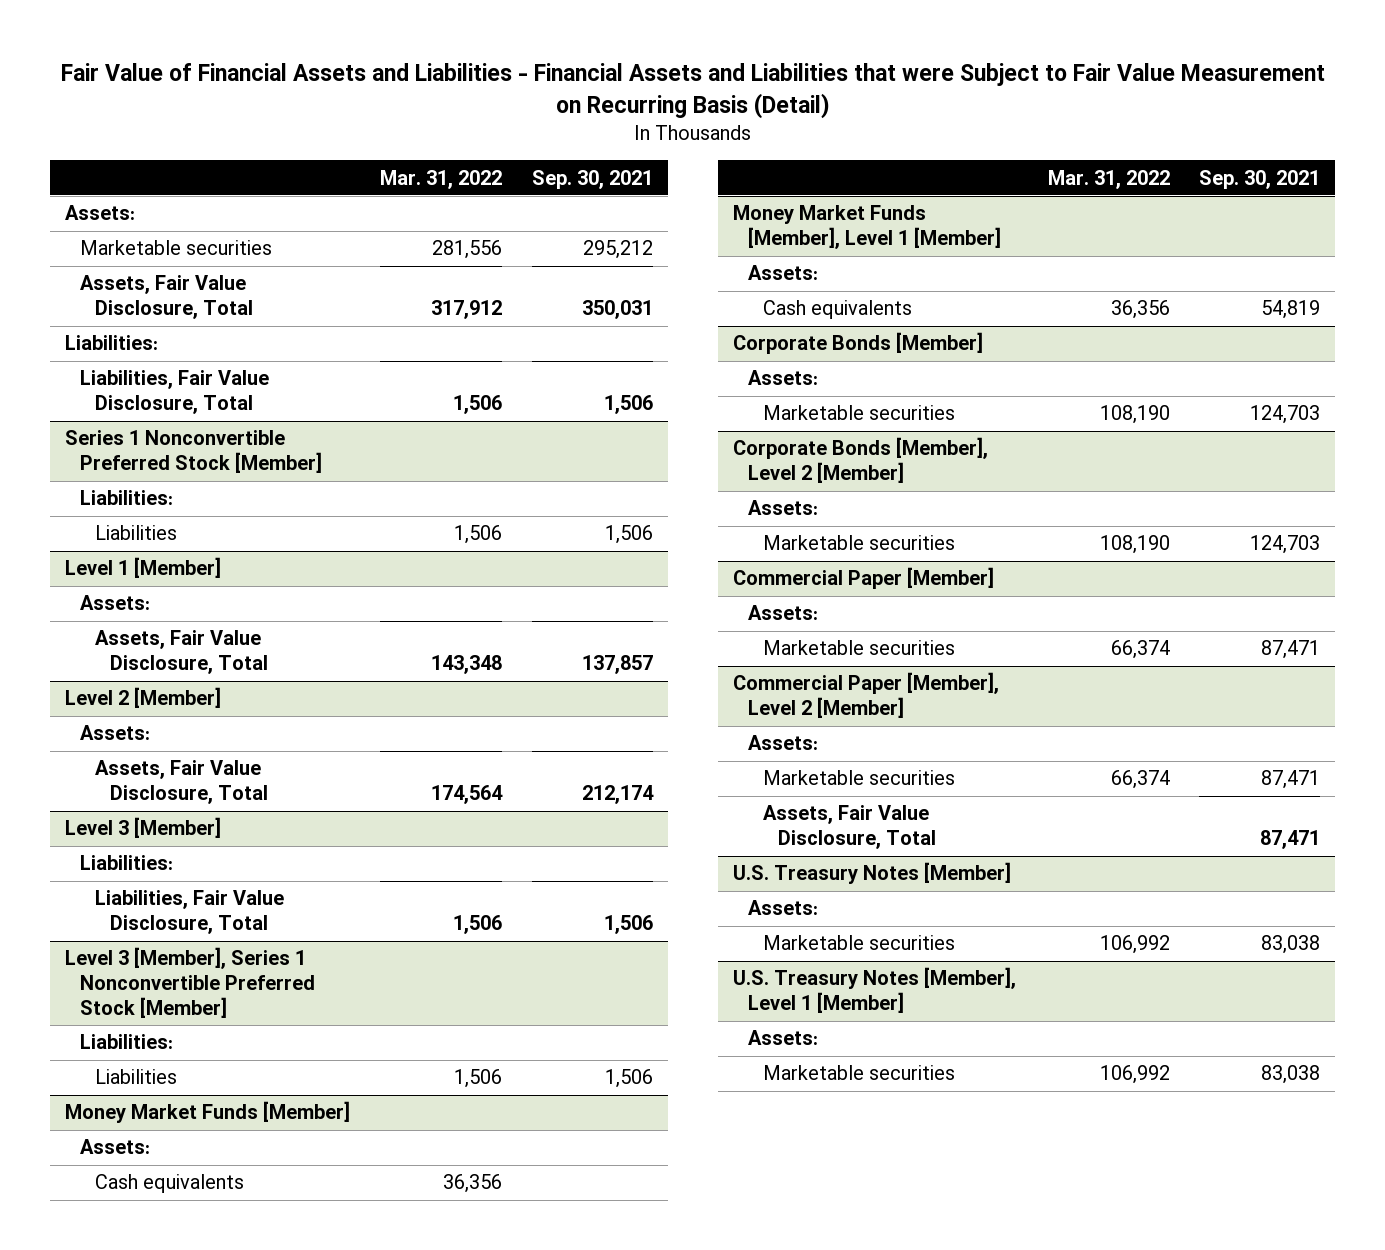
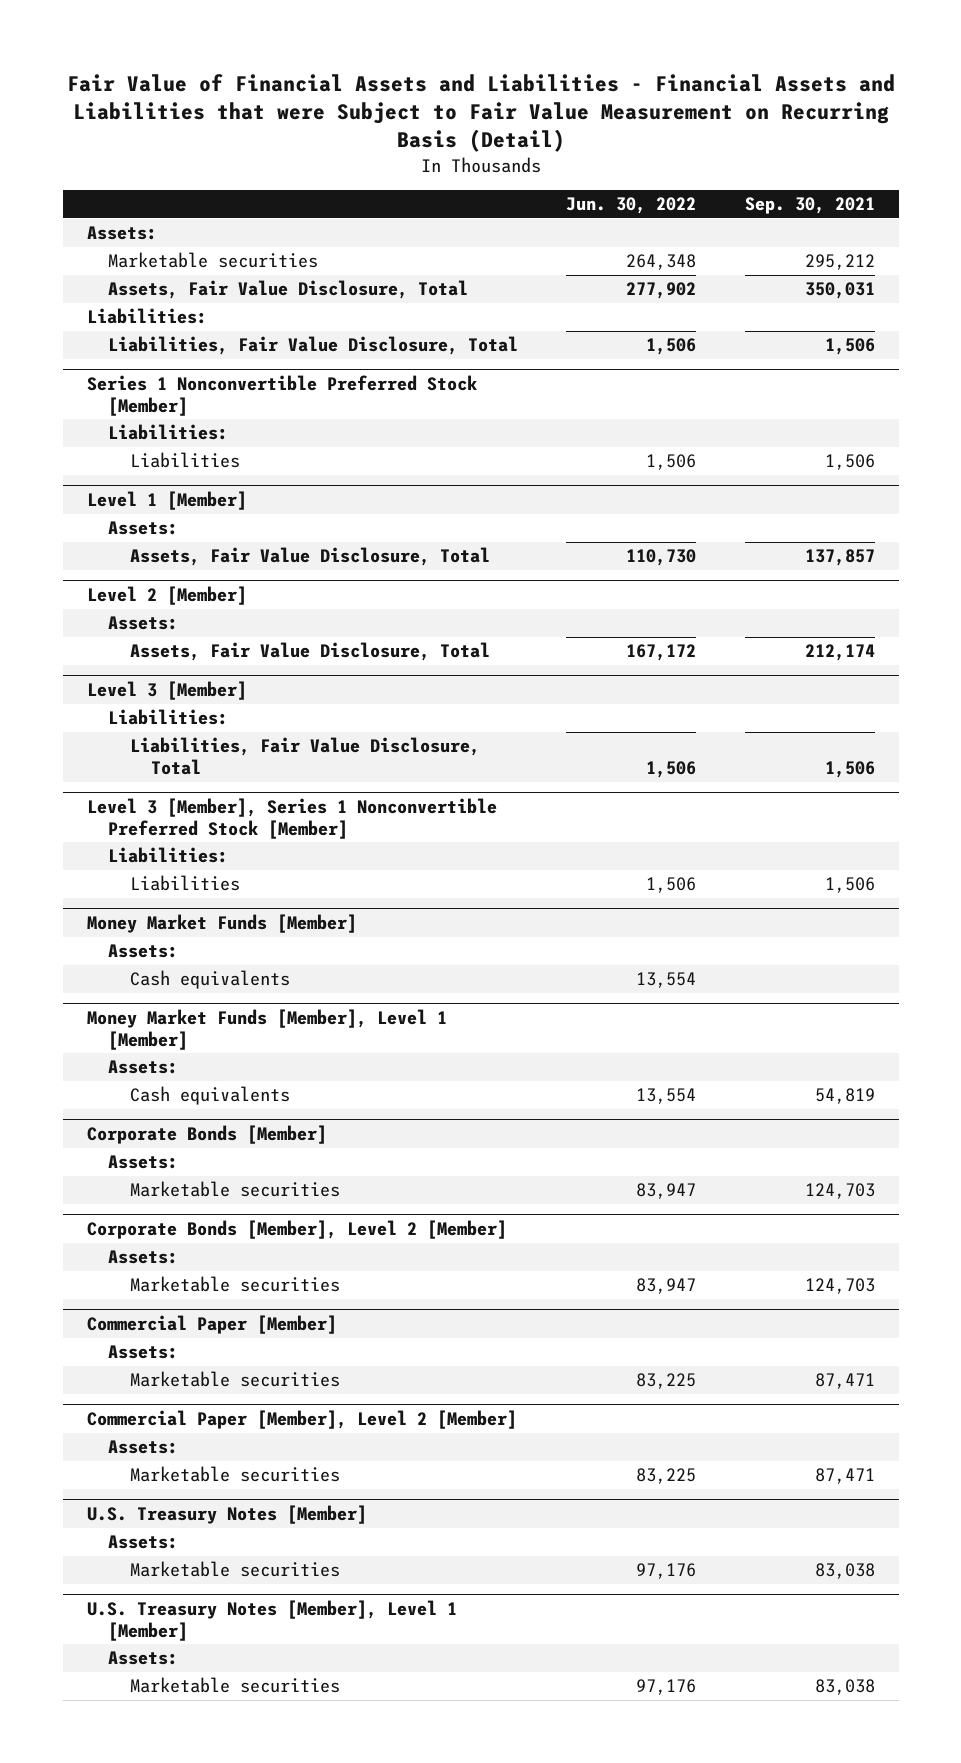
[379,169,502,189] Mar. 31, 2022 -> none
none -> [566,197,697,215] Jun. 30, 2022
[762,805,937,850] Assets, Fair Value Disclosure, Total -> none

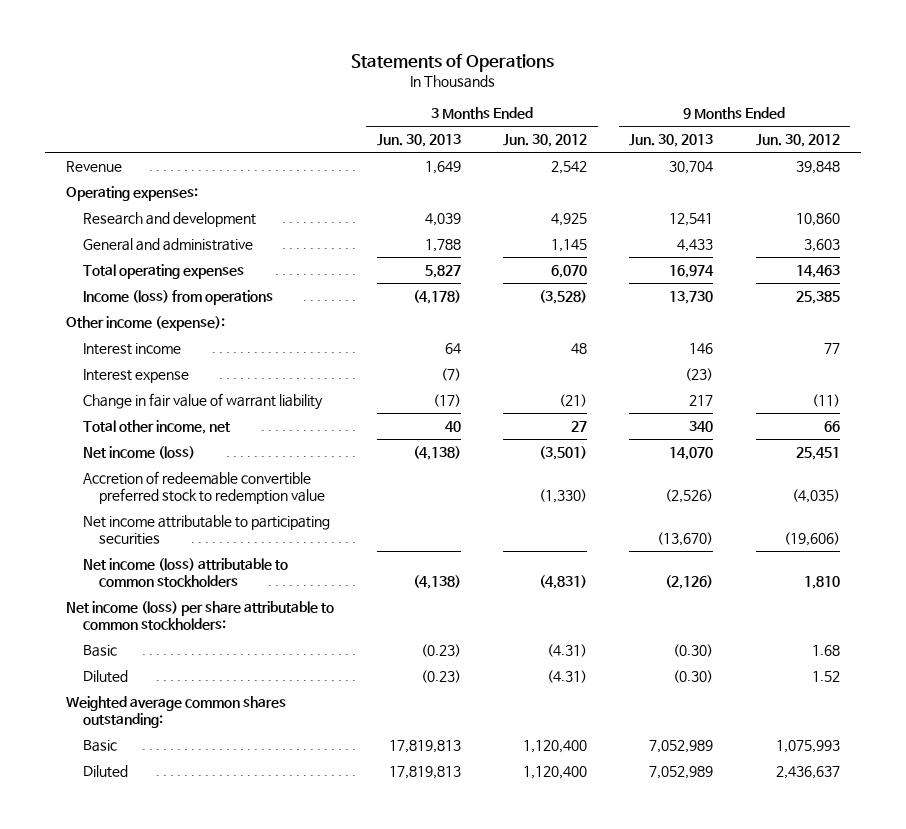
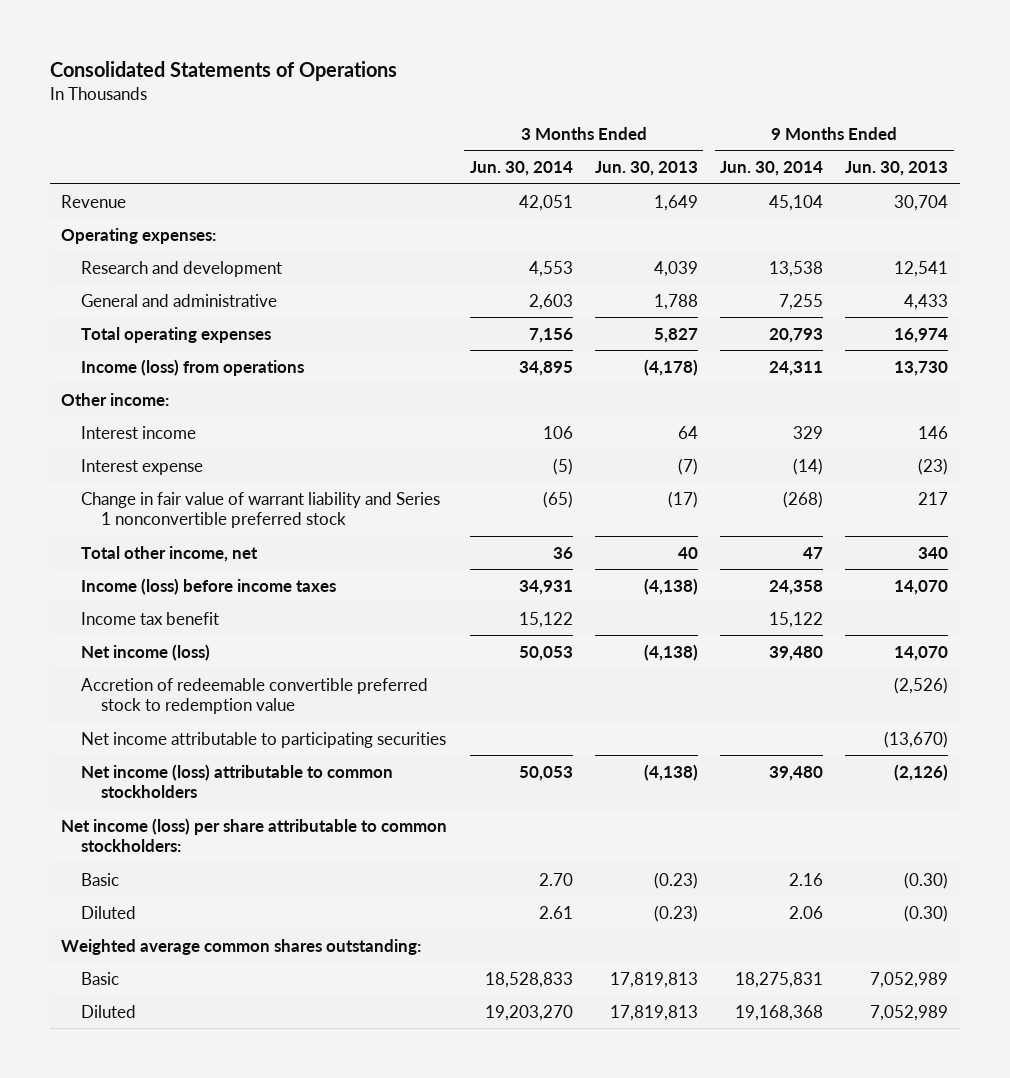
[350,54,554,73] Statements of Operations -> [50,60,398,81] Consolidated Statements of Operations
[502,134,587,148] Jun. 30, 2012 -> none
[755,134,840,148] Jun. 30, 2012 -> none
none -> [469,161,573,177] Jun. 30, 2014
none -> [720,161,824,177] Jun. 30, 2014
[66,316,226,332] Other income (expense): -> [61,392,170,406] Other income:
[82,393,323,411] Change in fair value of warrant liability -> [80,491,440,529] Change in fair value of warrant liability and Series 1 nonconvertible preferred stock
none -> [80,577,336,595] Income (loss) before income taxes
none -> [80,611,219,625] Income tax benefit

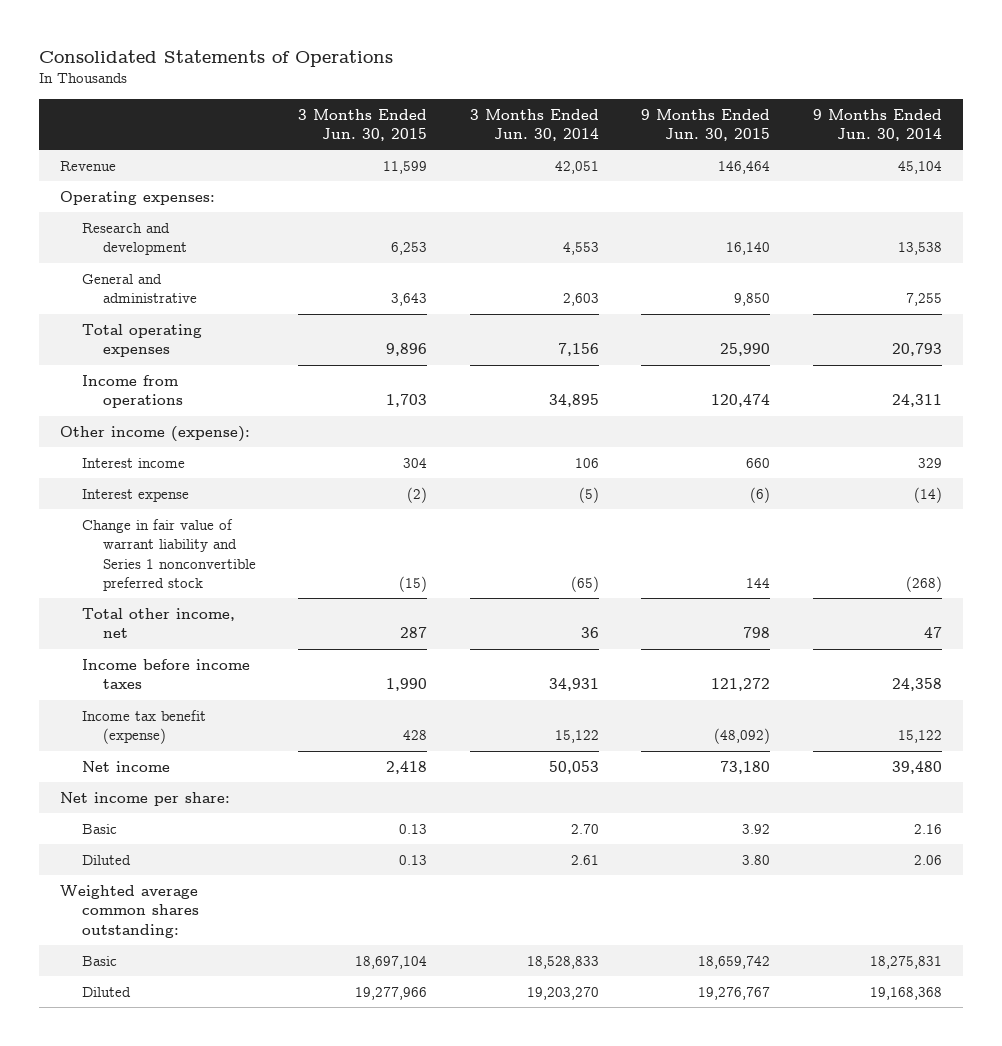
[594,161,698,177] Jun. 30, 2013 -> none
[845,161,949,177] Jun. 30, 2013 -> none
none -> [298,108,428,141] 3 Months Ended Jun. 30, 2015
none -> [641,108,771,141] 9 Months Ended Jun. 30, 2015
[80,358,304,376] Income (loss) from operations -> [81,374,183,409] Income from operations
[61,392,170,406] Other income: -> [60,425,251,442] Other income (expense):
[80,677,428,715] Accretion of redeemable convertible preferred stock to redemption value -> none
[80,731,446,748] Net income attributable to participating securities -> none
[80,763,393,799] Net income (loss) attributable to common stockholders -> none
[80,577,336,595] Income (loss) before income taxes -> [81,658,250,690] Income before income taxes
[80,611,219,625] Income tax benefit -> [81,709,206,745] Income tax benefit (expense)
[80,643,210,661] Net income (loss) -> [81,760,170,772] Net income
[61,817,448,853] Net income (loss) per share attributable to common stockholders: -> [60,791,231,806] Net income per share:

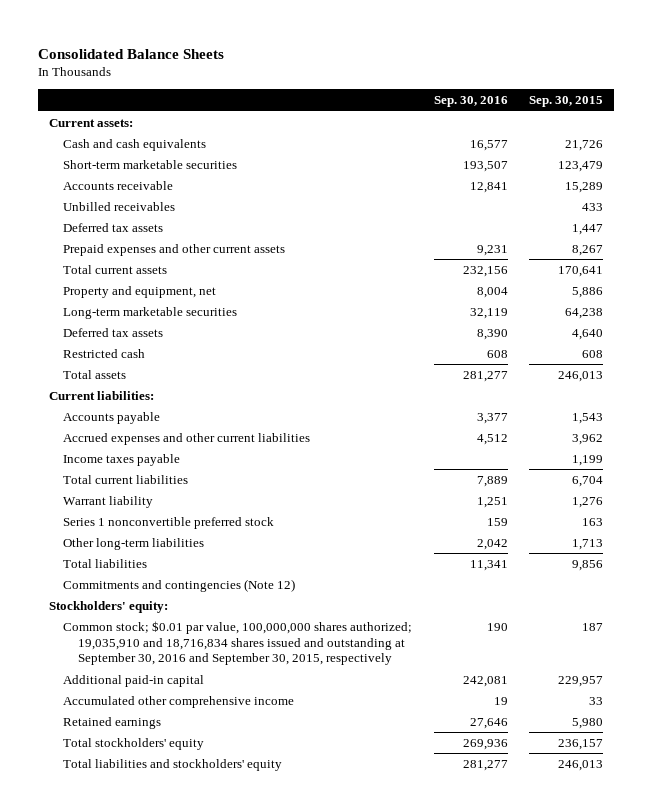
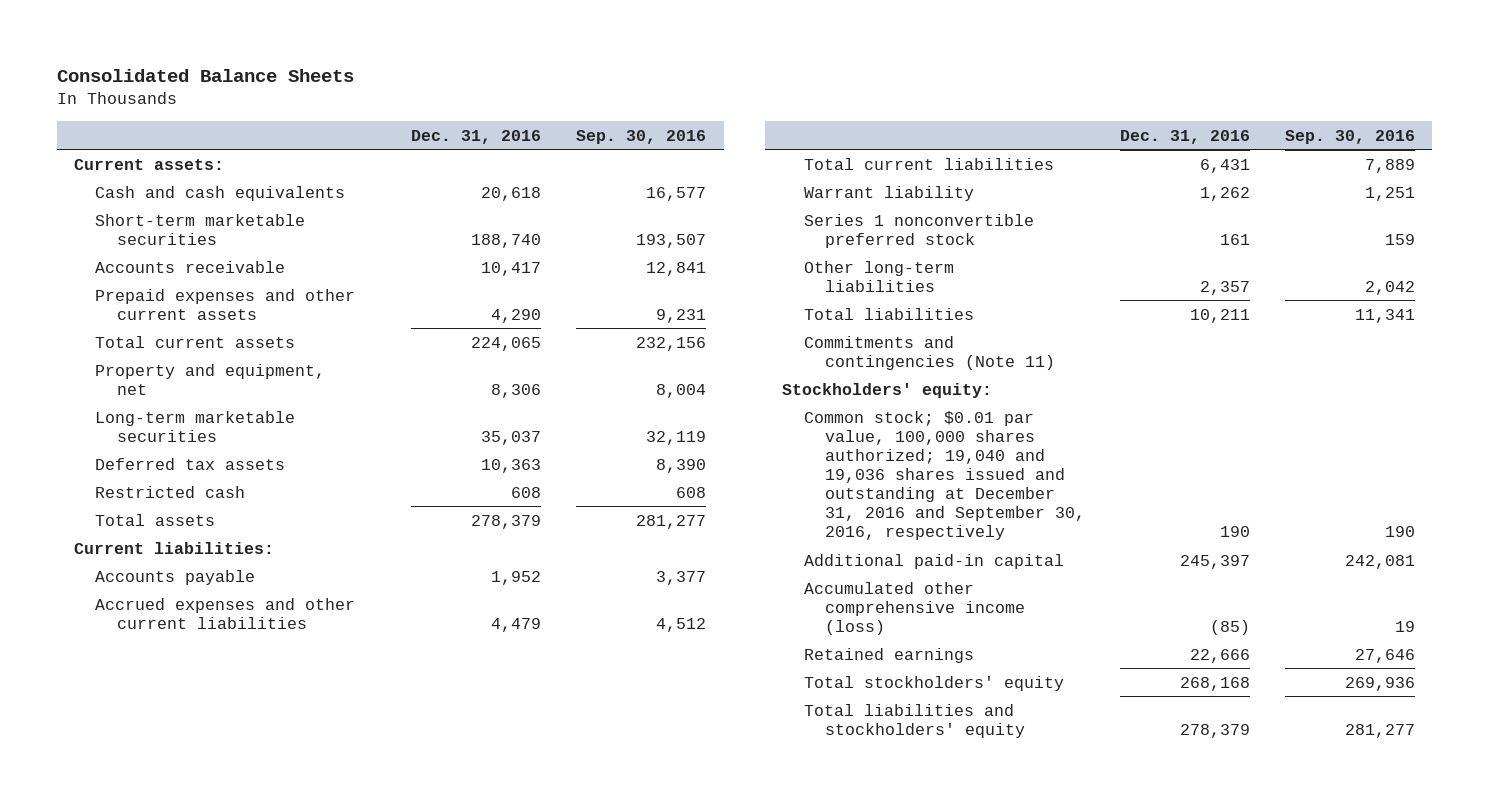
[528,96,603,108] Sep. 30, 2015 -> none
none -> [411,129,542,144] Dec. 31, 2016
[63,201,176,211] Unbilled receivables -> none
[63,222,164,232] Deferred tax assets -> none
[63,453,181,466] Income taxes payable -> none
[63,578,296,592] Commitments and contingencies (Note 12) -> [803,335,1055,370] Commitments and contingencies (Note 11)
[63,620,413,666] Common stock; $0.01 par value, 100,000,000 shares authorized; 19,035,910 and 18,716,834 shares issued and outstanding at September 30, 2016 and September 30, 2015, respectively -> [803,410,1085,540] Common stock; $0.01 par value, 100,000 shares authorized; 19,040 and 19,036 shares issued and outstanding at December 31, 2016 and September 30, 2016, respectively
[63,695,295,708] Accumulated other comprehensive income -> [803,581,1025,635] Accumulated other comprehensive income (loss)

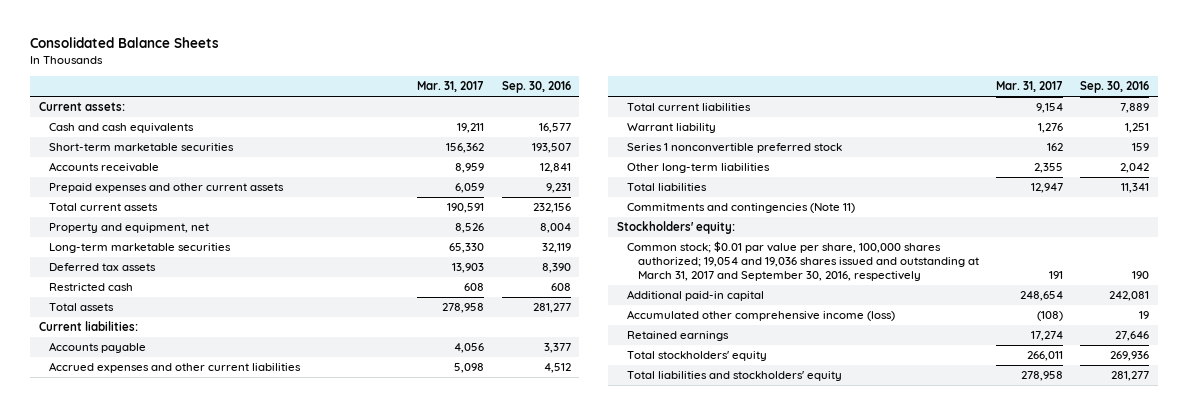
[411,129,542,144] Dec. 31, 2016 -> none
none -> [417,81,485,93] Mar. 31, 2017
[803,410,1085,540] Common stock; $0.01 par value, 100,000 shares authorized; 19,040 and 19,036 shares issued and outstanding at December 31, 2016 and September 30, 2016, respectively -> [627,241,979,282] Common stock; $0.01 par value per share, 100,000 shares authorized; 19,054 and 19,036 shares issued and outstanding at March 31, 2017 and September 30, 2016, respectively

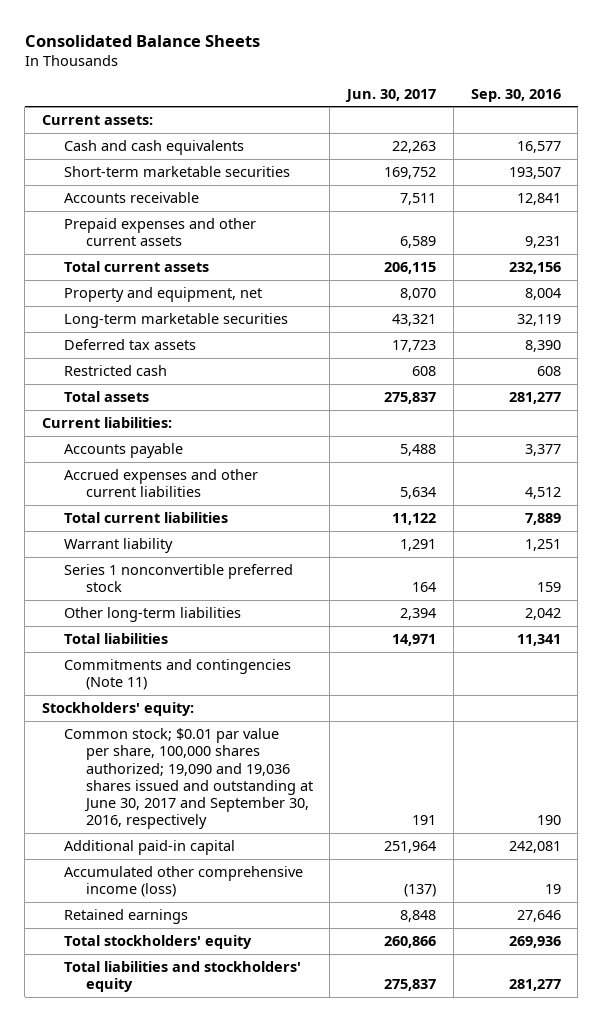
[417,81,485,93] Mar. 31, 2017 -> none
none -> [345,88,437,102] Jun. 30, 2017
[627,241,979,282] Common stock; $0.01 par value per share, 100,000 shares authorized; 19,054 and 19,036 shares issued and outstanding at March 31, 2017 and September 30, 2016, respectively -> [63,728,313,830] Common stock; $0.01 par value per share, 100,000 shares authorized; 19,090 and 19,036 shares issued and outstanding at June 30, 2017 and September 30, 2016, respectively

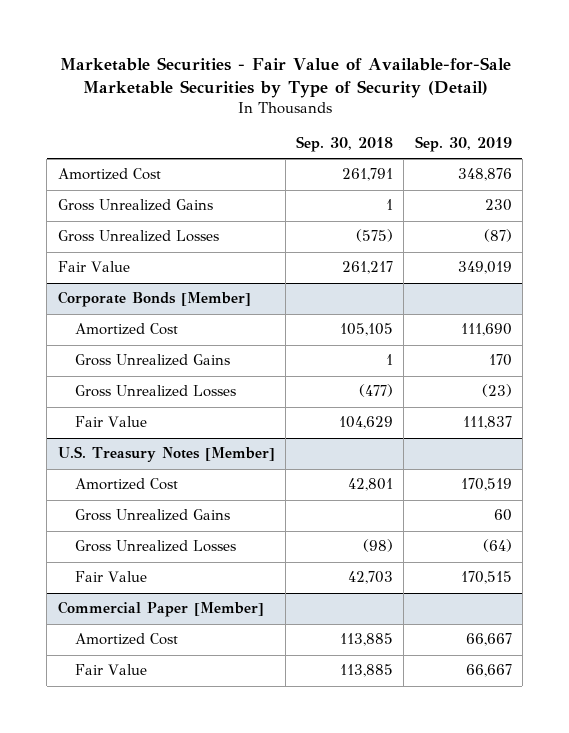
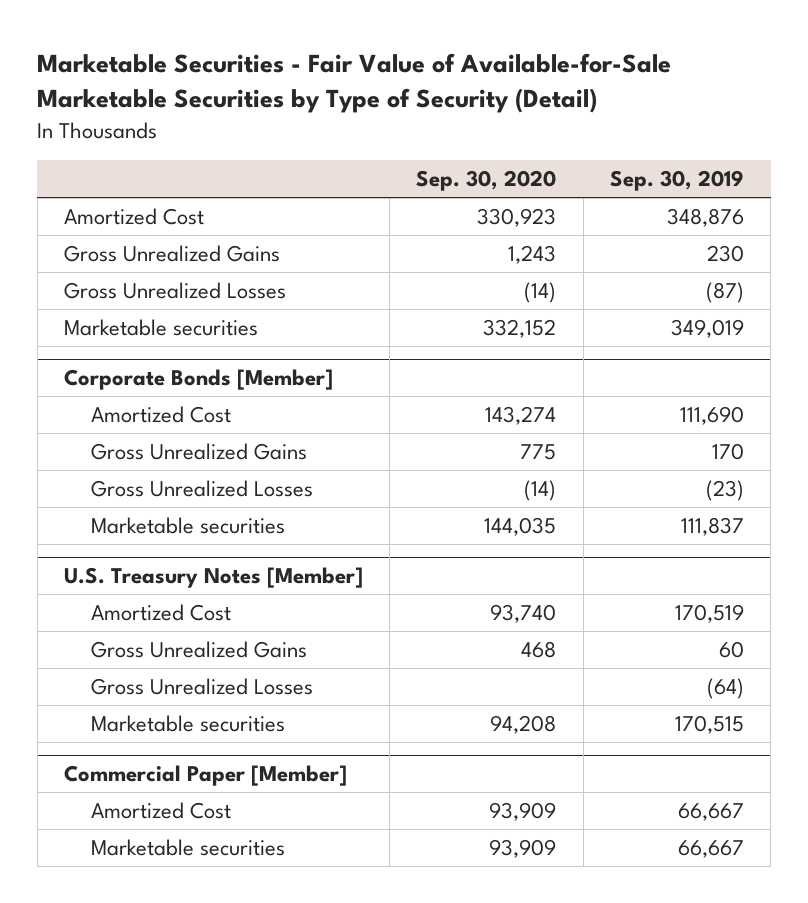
[296,136,394,153] Sep. 30, 2018 -> none
none -> [416,169,557,191] Sep. 30, 2020
[57,261,130,273] Fair Value -> [63,318,258,336] Marketable securities
[74,416,147,428] Fair Value -> [90,516,285,534] Marketable securities
[74,571,147,583] Fair Value -> [90,714,285,732] Marketable securities
[74,664,147,676] Fair Value -> [90,838,285,856] Marketable securities

